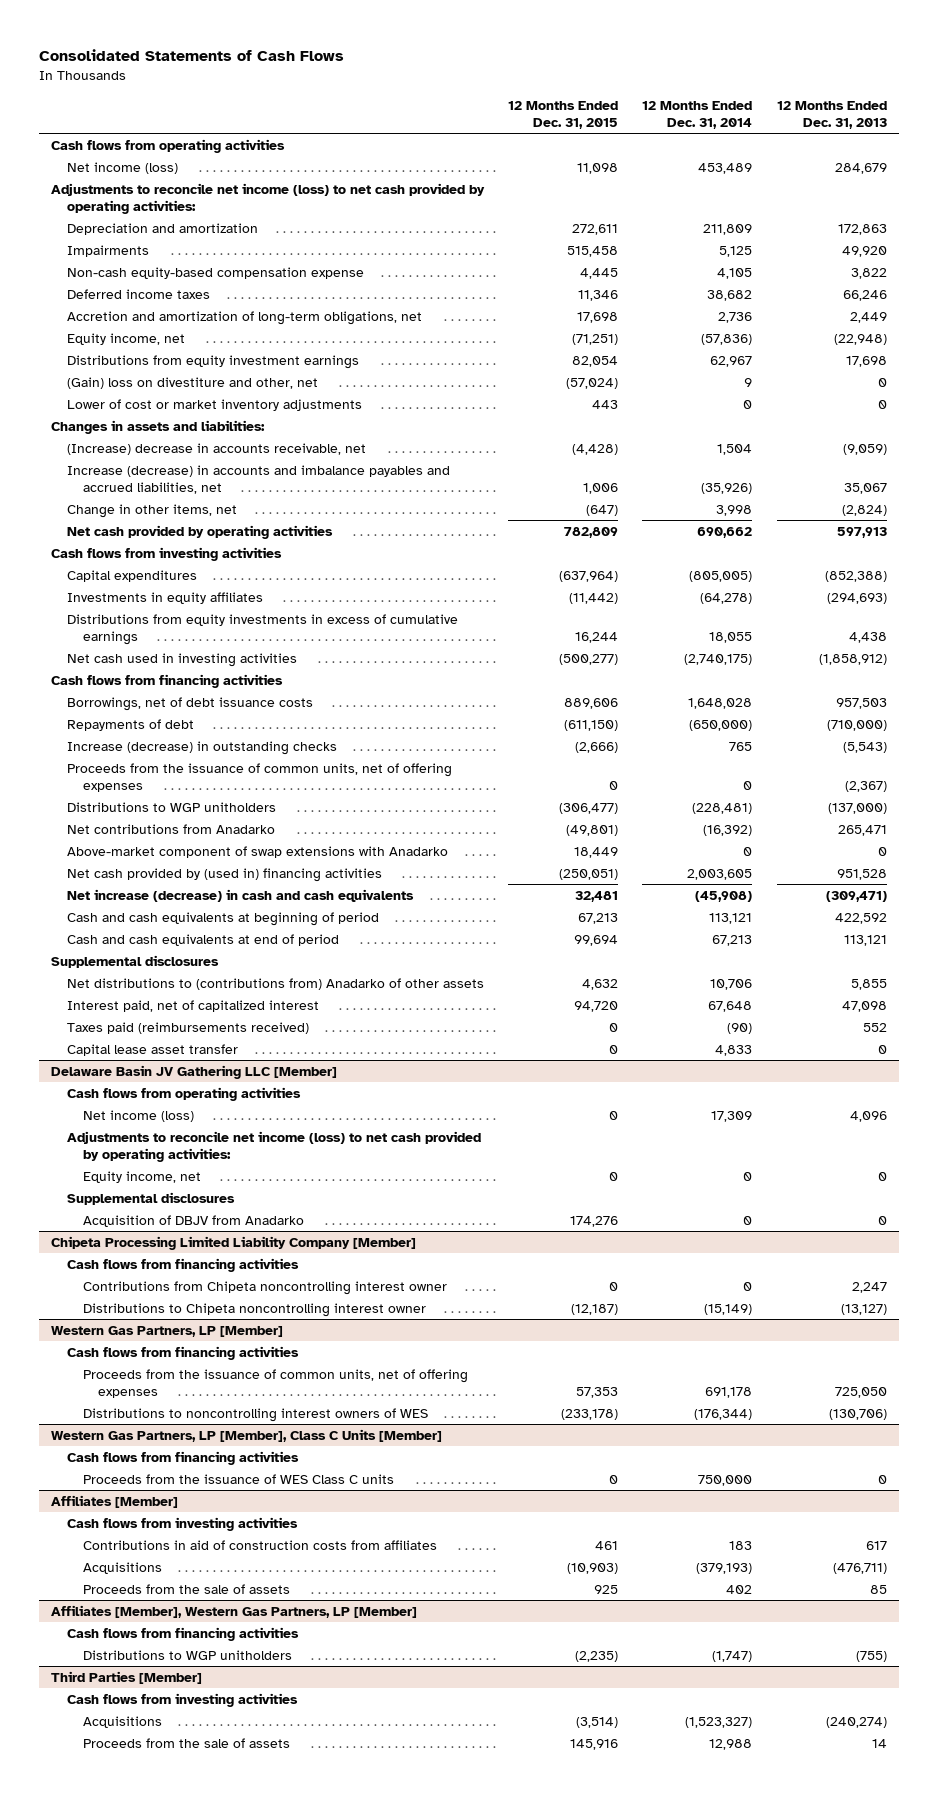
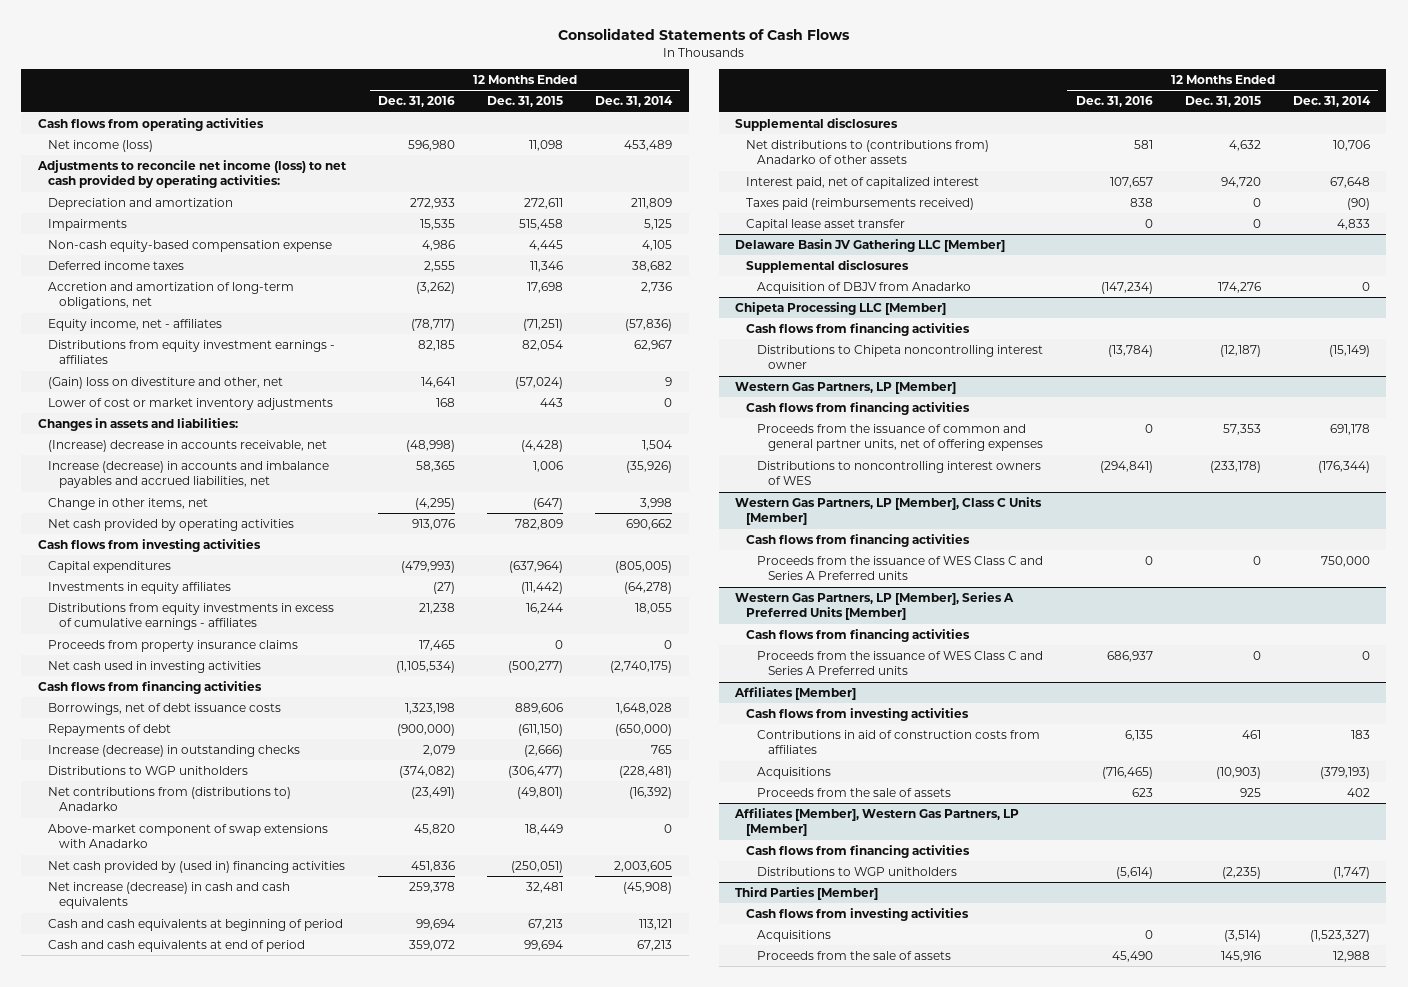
[776,100,887,130] 12 Months Ended Dec. 31, 2013 -> none
none -> [377,96,455,108] Dec. 31, 2016
[67,332,186,345] Equity income, net -> [48,318,223,331] Equity income, net - affiliates
[67,354,360,369] Distributions from equity investment earnings -> [48,339,336,365] Distributions from equity investment earnings - affiliates
[67,613,459,646] Distributions from equity investments in excess of cumulative earnings -> [48,602,335,631] Distributions from equity investments in excess of cumulative earnings - affiliates
none -> [48,639,299,652] Proceeds from property insurance claims
[67,762,453,793] Proceeds from the issuance of common units, net of offering expenses -> none
[67,823,276,834] Net contributions from Anadarko -> [48,786,292,812] Net contributions from (distributions to) Anadarko
[67,1086,302,1101] Cash flows from operating activities -> none
[82,1109,194,1122] Net income (loss) -> none
[67,1130,482,1163] Adjustments to reconcile net income (loss) to net cash provided by operating activities: -> none
[82,1170,201,1183] Equity income, net -> none
[51,1235,417,1250] Chipeta Processing Limited Liability Company [Member] -> [735,301,947,315] Chipeta Processing LLC [Member]
[82,1280,447,1295] Contributions from Chipeta noncontrolling interest owner -> none
[82,1368,468,1399] Proceeds from the issuance of common units, net of offering expenses -> [757,423,1044,452] Proceeds from the issuance of common and general partner units, net of offering expenses
[82,1473,394,1484] Proceeds from the issuance of WES Class C units -> [757,555,1044,581] Proceeds from the issuance of WES Class C and Series A Preferred units
none -> [735,591,1015,621] Western Gas Partners, LP [Member], Series A Preferred Units [Member]
none -> [746,628,971,642] Cash flows from financing activities
none -> [757,650,1044,676] Proceeds from the issuance of WES Class C and Series A Preferred units

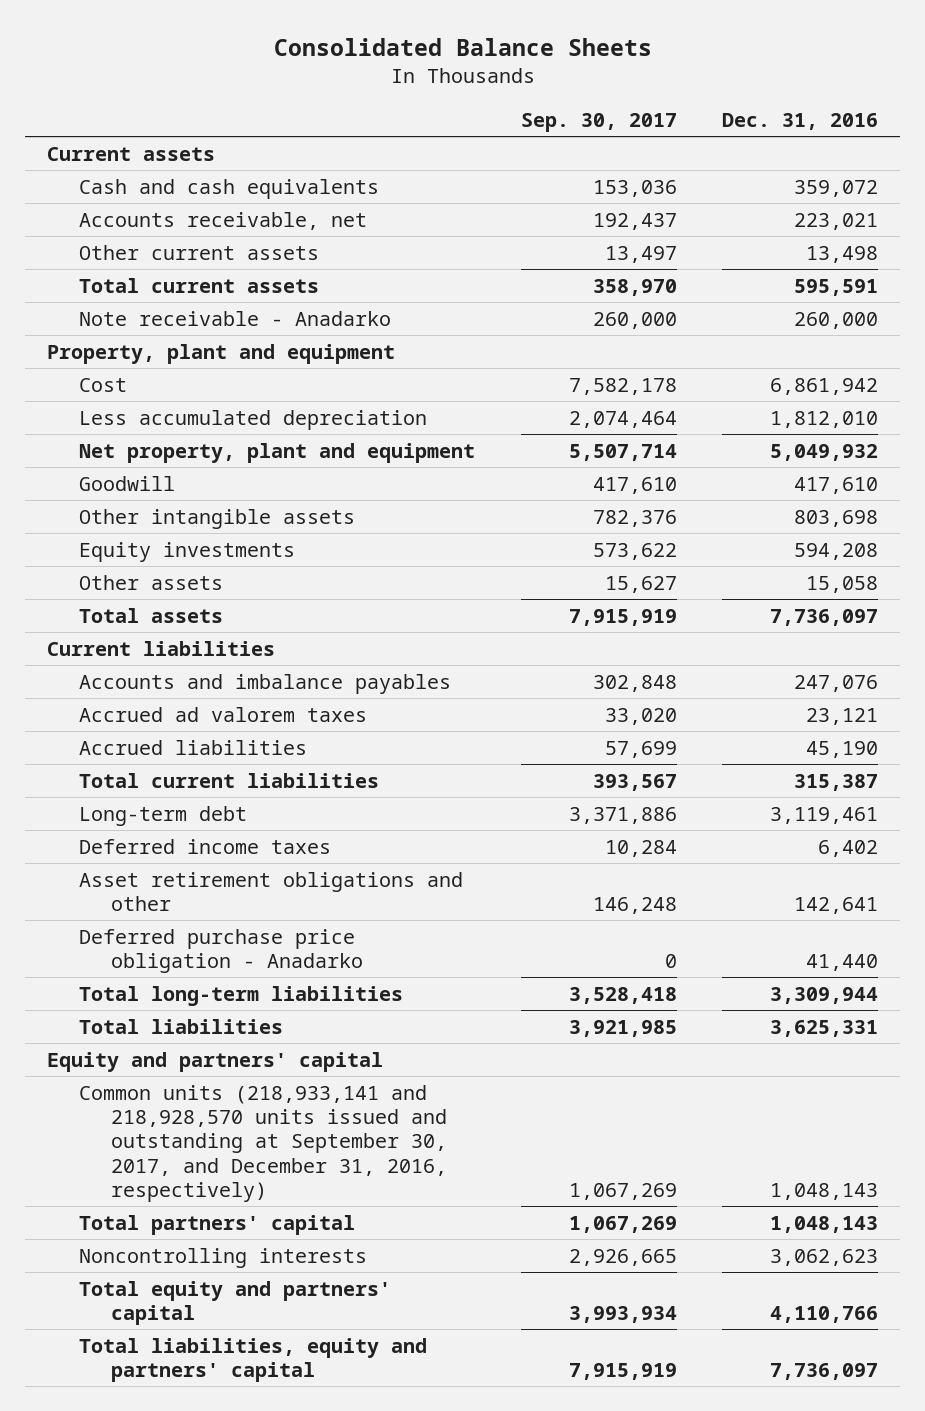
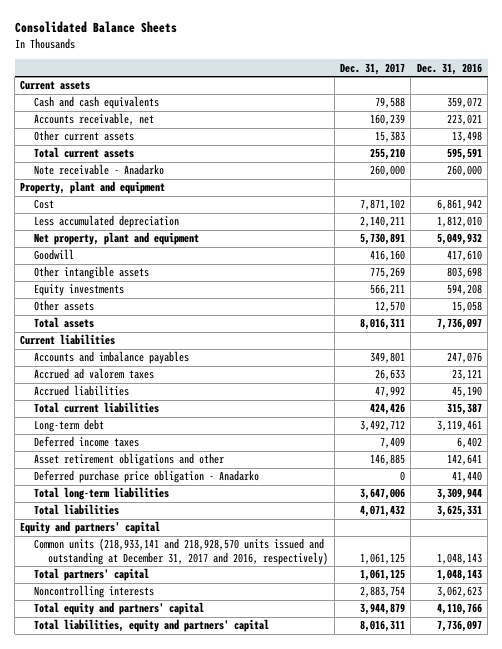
[520,113,677,133] Sep. 30, 2017 -> none
none -> [340,62,406,75] Dec. 31, 2017
[79,1084,448,1202] Common units (218,933,141 and 218,928,570 units issued and outstanding at September 30, 2017, and December 31, 2016, respectively) -> [34,538,329,565] Common units (218,933,141 and 218,928,570 units issued and outstanding at December 31, 2017 and 2016, respectively)

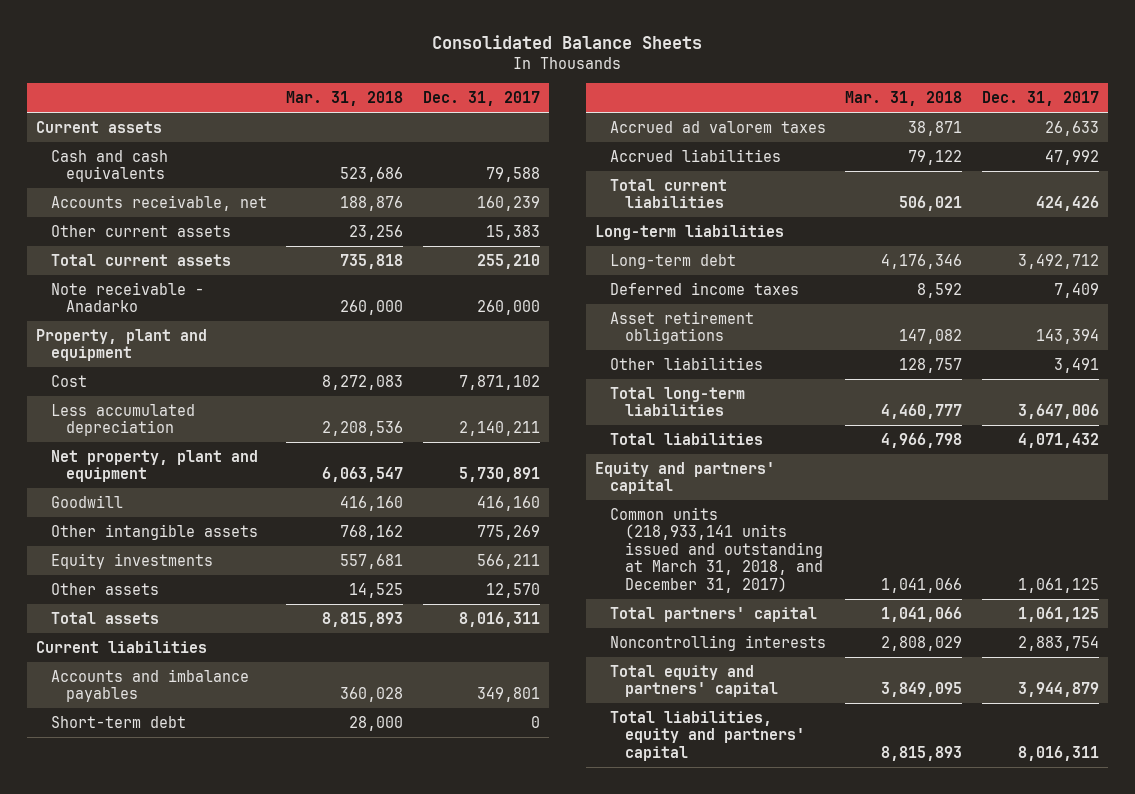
[416,62,482,75] Dec. 31, 2016 -> none
none -> [286,91,404,107] Mar. 31, 2018
none -> [51,715,187,728] Short-term debt
none -> [595,224,785,240] Long-term liabilities
[34,470,260,484] Deferred purchase price obligation - Anadarko -> none
[34,453,225,467] Asset retirement obligations and other -> [610,310,755,345] Asset retirement obligations
[370,454,406,466] 146,885 -> [1035,329,1099,345] 143,394
none -> [610,356,764,370] Other liabilities
[34,538,329,565] Common units (218,933,141 and 218,928,570 units issued and outstanding at December 31, 2017 and 2016, respectively) -> [610,506,823,593] Common units (218,933,141 units issued and outstanding at March 31, 2018, and December 31, 2017)

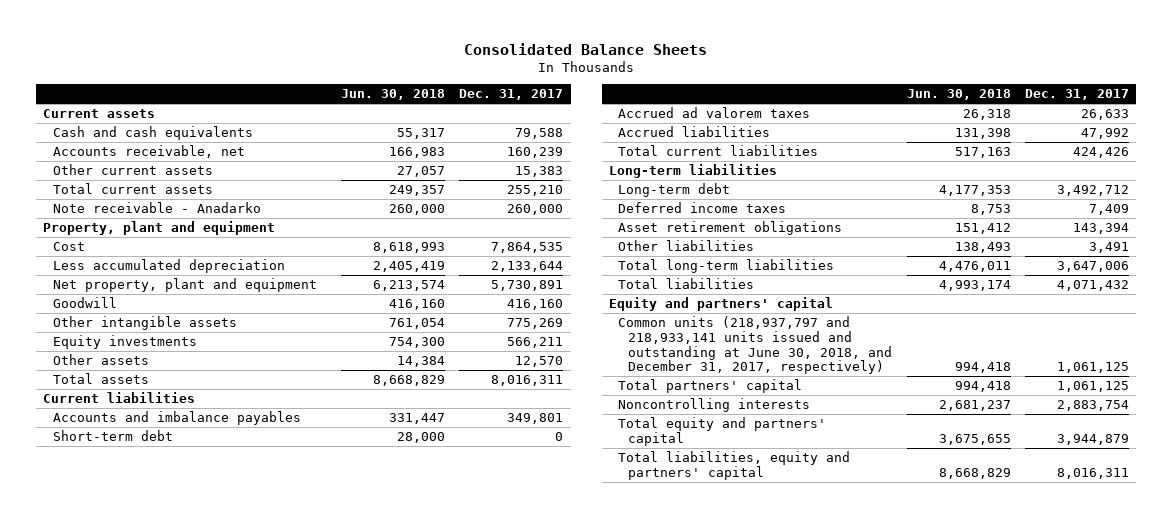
[286,91,404,107] Mar. 31, 2018 -> none
none -> [340,89,445,101] Jun. 30, 2018
[458,374,540,390] 7,871,102 -> [491,241,564,253] 7,864,535
[458,421,540,437] 2,140,211 -> [491,260,564,272] 2,133,644
[610,506,823,593] Common units (218,933,141 units issued and outstanding at March 31, 2018, and December 31, 2017) -> [618,315,893,375] Common units (218,937,797 and 218,933,141 units issued and outstanding at June 30, 2018, and December 31, 2017, respectively)

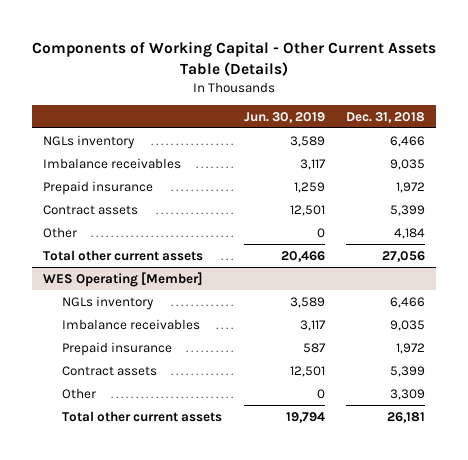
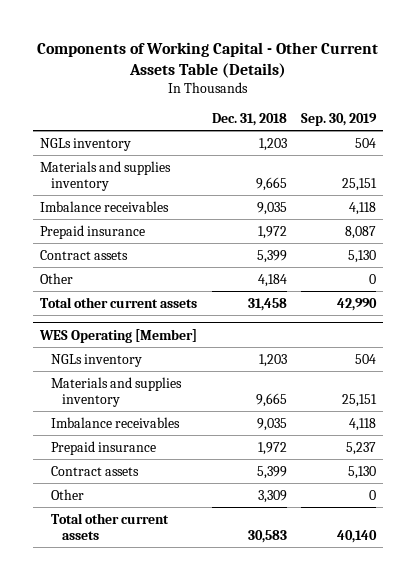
[243,111,325,123] Jun. 30, 2019 -> none
none -> [301,112,378,126] Sep. 30, 2019
[390,135,426,147] 6,466 -> [258,137,287,151] 1,203
none -> [40,160,172,191] Materials and supplies inventory
[382,250,426,262] 27,056 -> [247,297,287,311] 31,458
[390,296,426,308] 6,466 -> [258,353,287,367] 1,203
none -> [51,376,183,407] Materials and supplies inventory
[387,411,426,423] 26,181 -> [247,529,287,543] 30,583

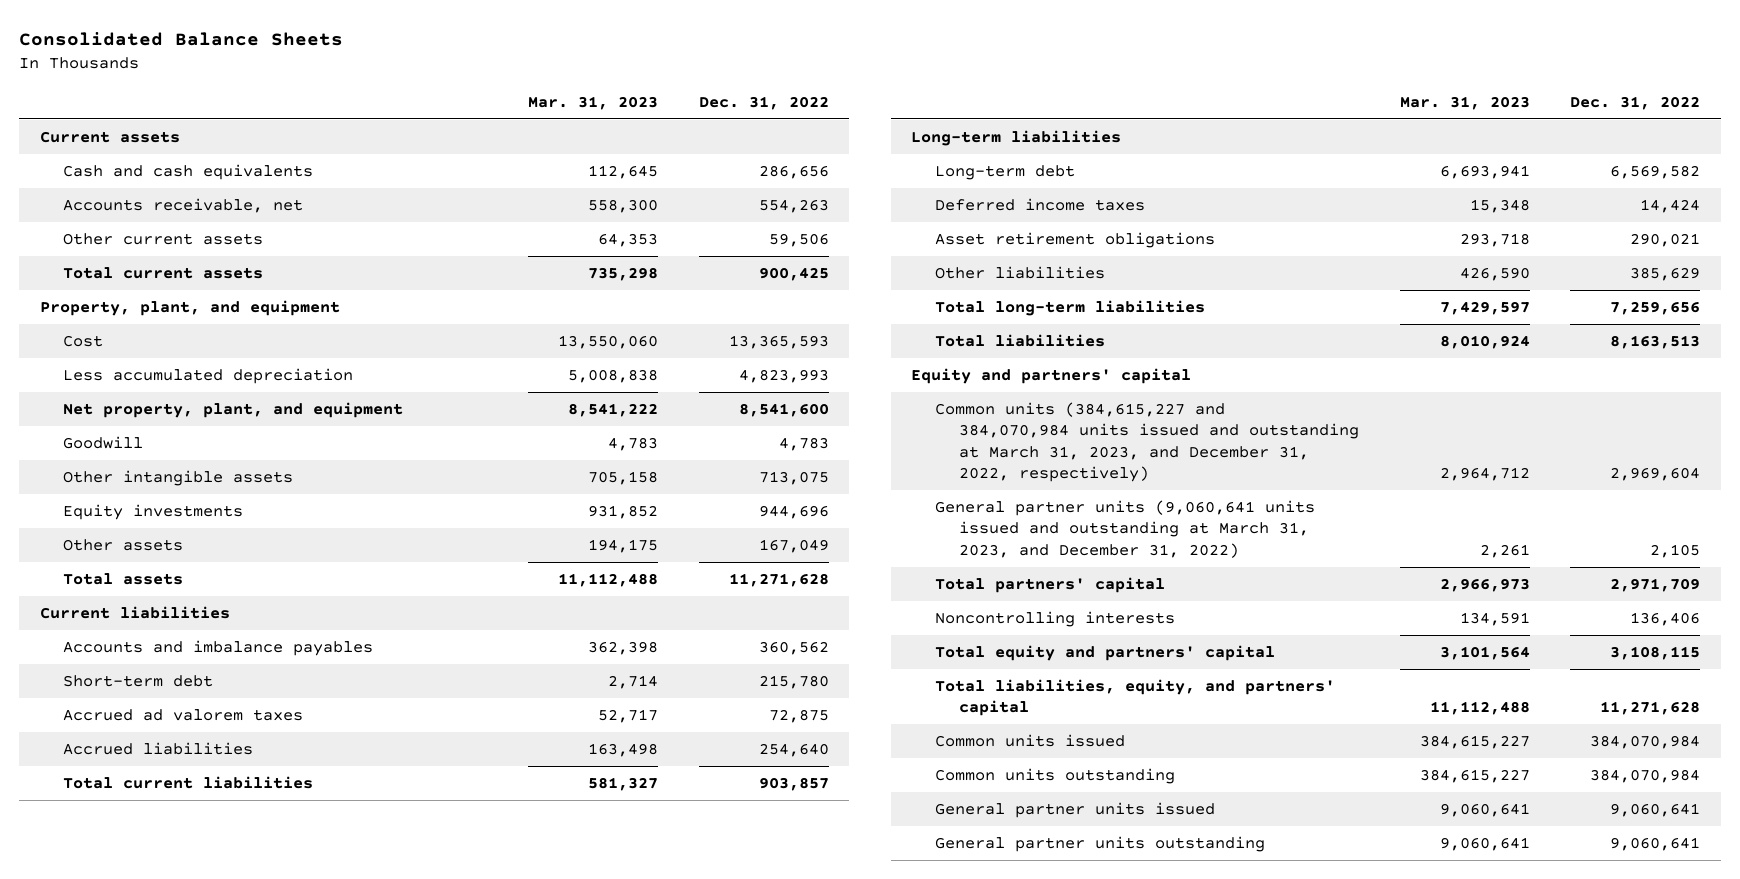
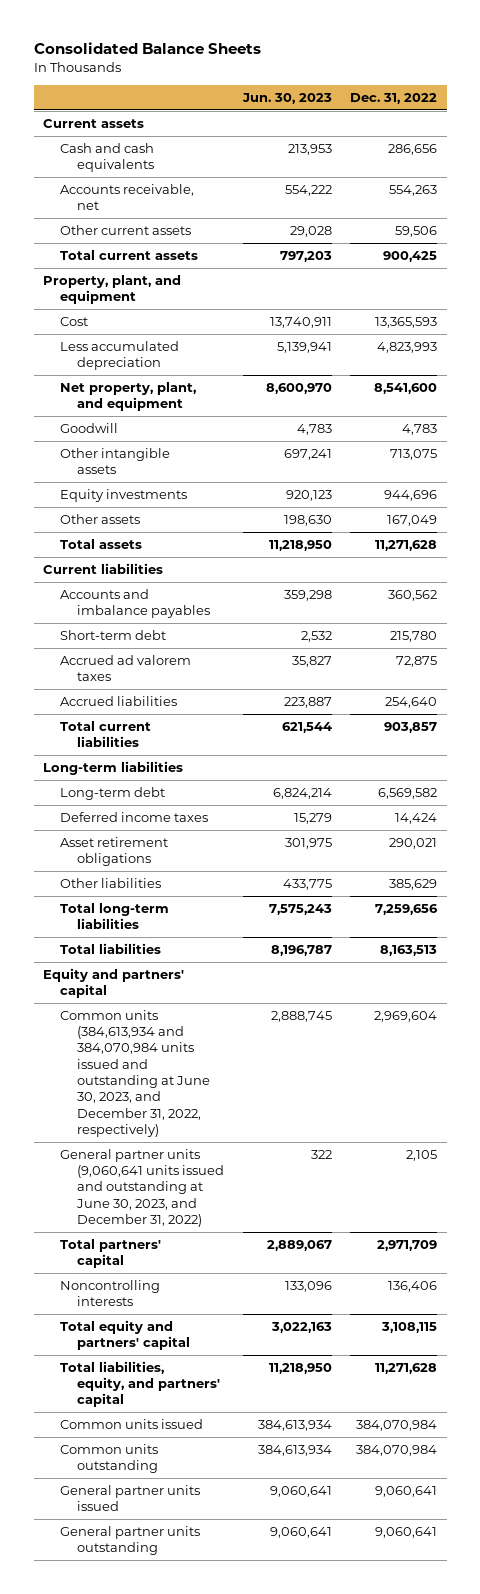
[527,95,658,110] Mar. 31, 2023 -> none
none -> [241,92,332,104] Jun. 30, 2023
[935,401,1359,483] Common units (384,615,227 and 384,070,984 units issued and outstanding at March 31, 2023, and December 31, 2022, respectively) -> [59,1009,210,1137] Common units (384,613,934 and 384,070,984 units issued and outstanding at June 30, 2023, and December 31, 2022, respectively)
[935,499,1316,558] General partner units (9,060,641 units issued and outstanding at March 31, 2023, and December 31, 2022) -> [59,1148,224,1228] General partner units (9,060,641 units issued and outstanding at June 30, 2023, and December 31, 2022)

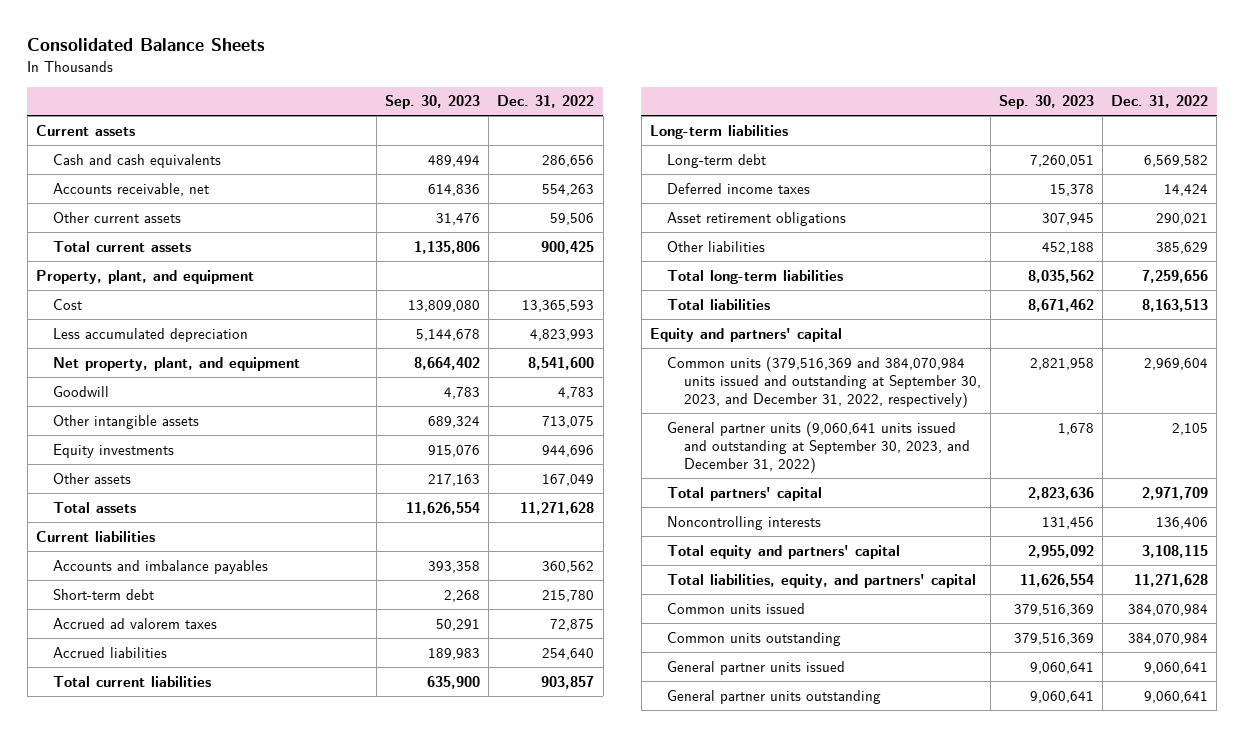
[241,92,332,104] Jun. 30, 2023 -> none
none -> [385,95,481,110] Sep. 30, 2023
[59,1009,210,1137] Common units (384,613,934 and 384,070,984 units issued and outstanding at June 30, 2023, and December 31, 2022, respectively) -> [667,355,982,408] Common units (379,516,369 and 384,070,984 units issued and outstanding at September 30, 2023, and December 31, 2022, respectively)
[59,1148,224,1228] General partner units (9,060,641 units issued and outstanding at June 30, 2023, and December 31, 2022) -> [667,420,971,473] General partner units (9,060,641 units issued and outstanding at September 30, 2023, and December 31, 2022)

